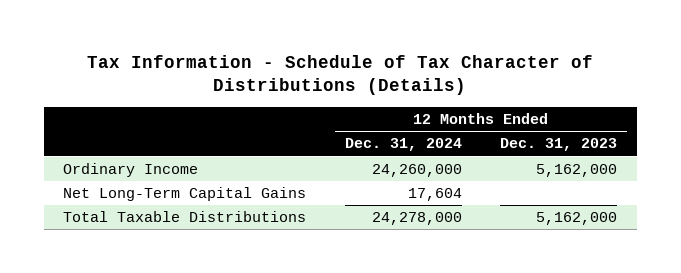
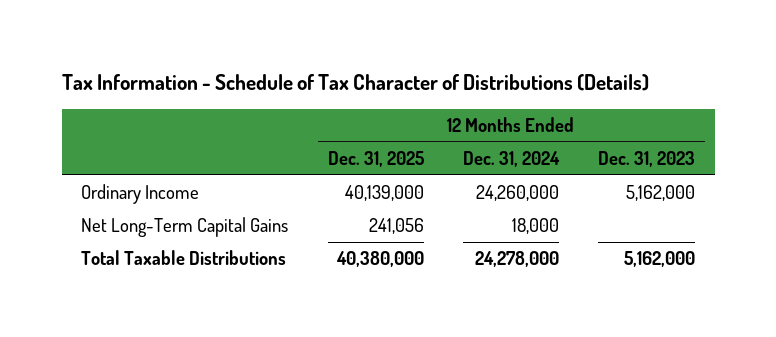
none -> [327,151,424,168] Dec. 31, 2025
[407,188,462,202] 17,604 -> [511,218,559,235] 18,000

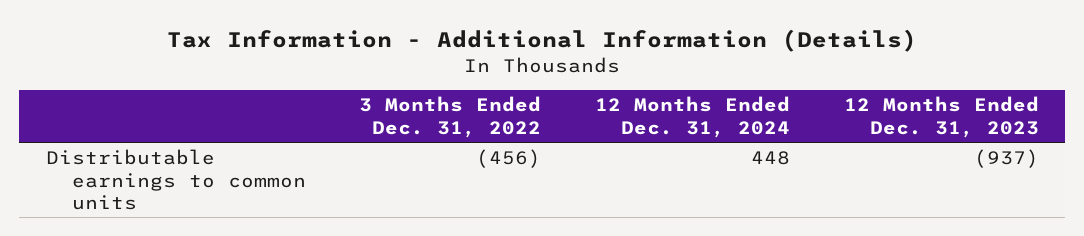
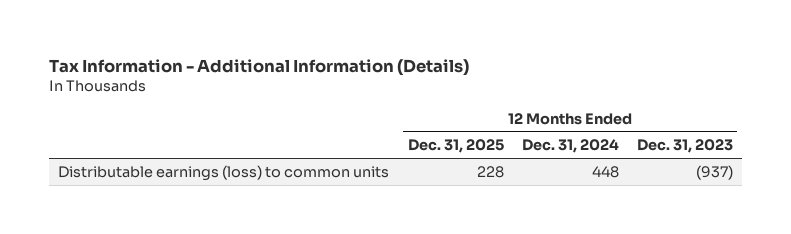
[359,96,542,138] 3 Months Ended Dec. 31, 2022 -> none
none -> [407,139,504,154] Dec. 31, 2025
[45,149,306,210] Distributable earnings to common units -> [58,165,390,182] Distributable earnings (loss) to common units

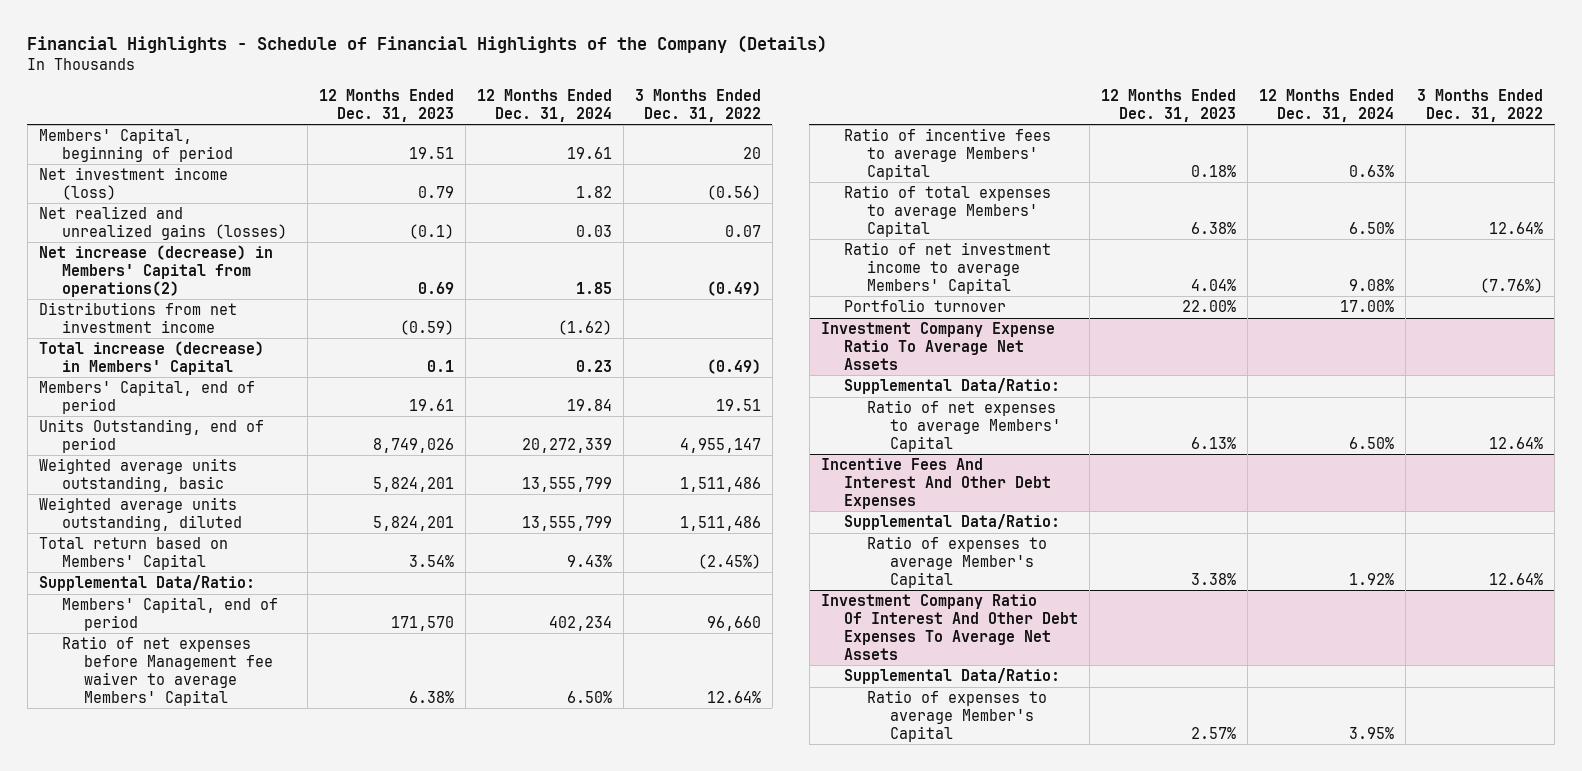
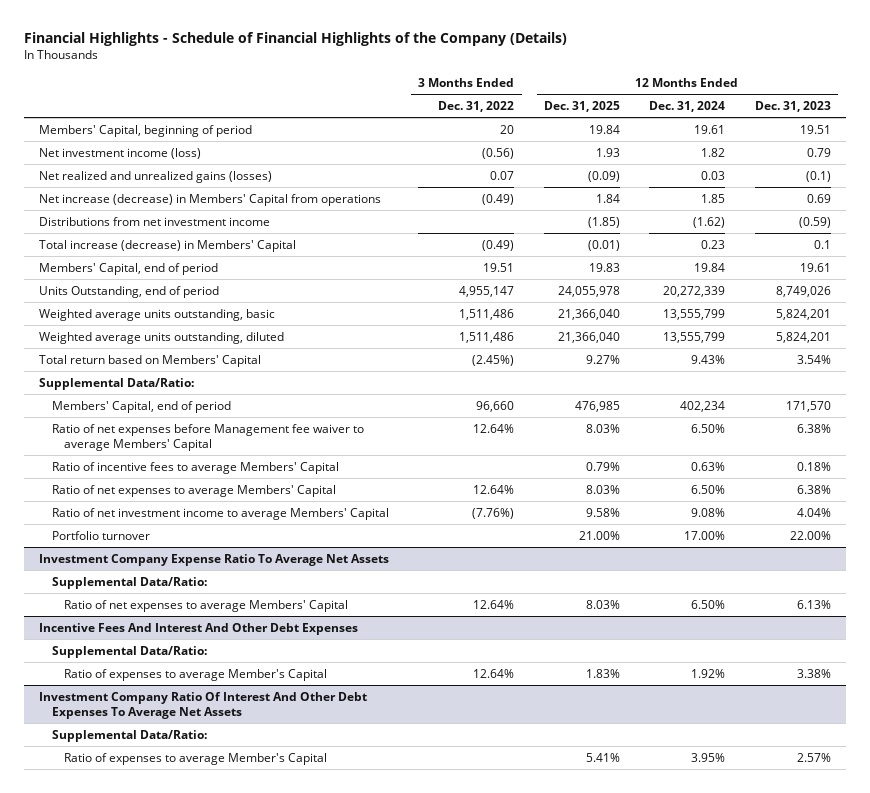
none -> [543,101,620,113] Dec. 31, 2025
[38,245,273,297] Net increase (decrease) in Members' Capital from operations(2) -> [38,193,381,206] Net increase (decrease) in Members' Capital from operations
[843,185,1051,237] Ratio of total expenses to average Members' Capital -> [51,484,336,497] Ratio of net expenses to average Members' Capital

